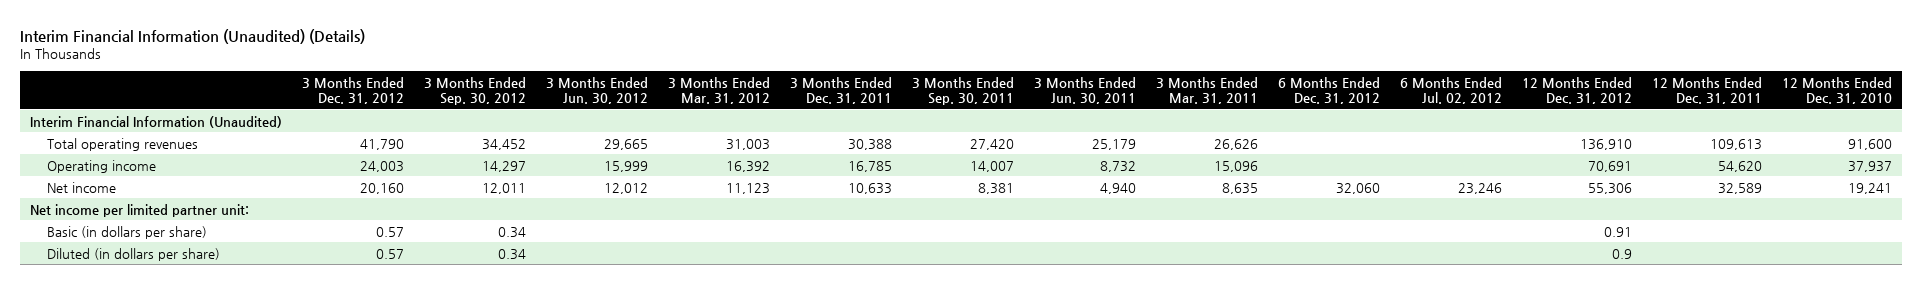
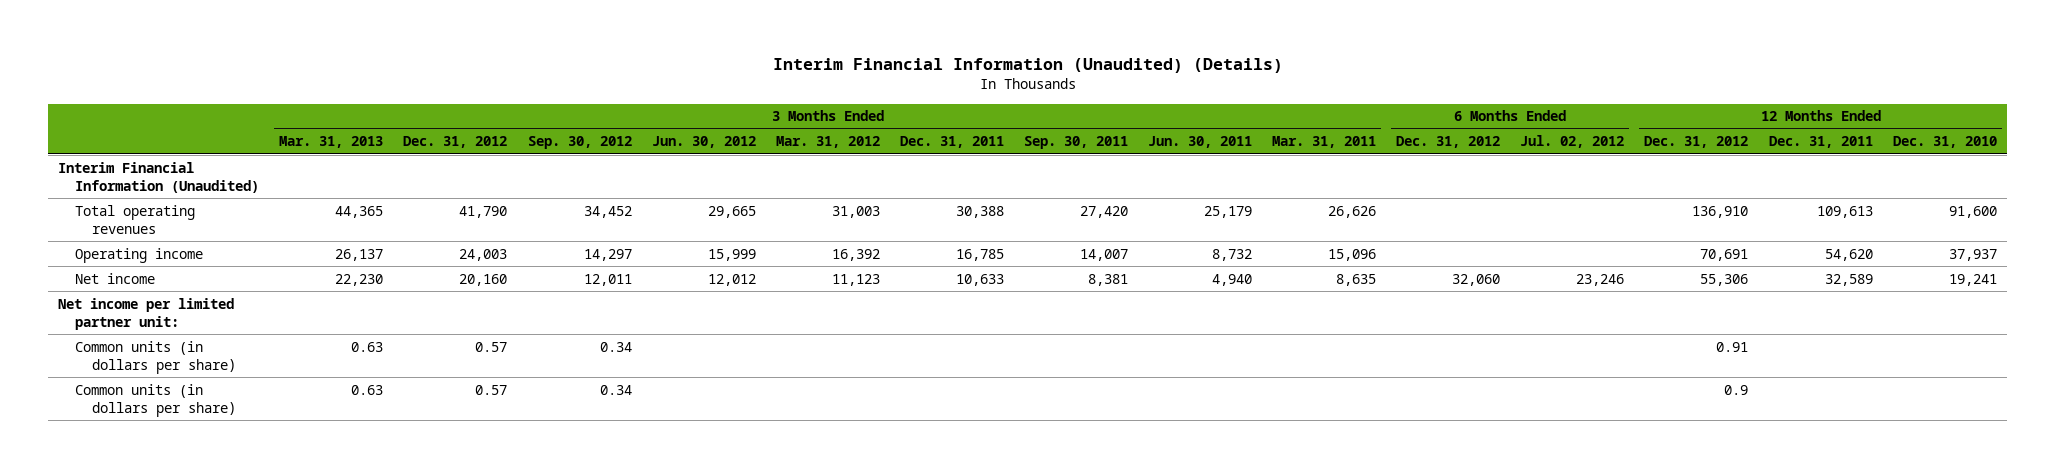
none -> [279,136,384,149] Mar. 31, 2013
[46,225,207,239] Basic (in dollars per share) -> [75,340,237,374] Common units (in dollars per share)
[46,247,220,261] Diluted (in dollars per share) -> [75,383,237,417] Common units (in dollars per share)

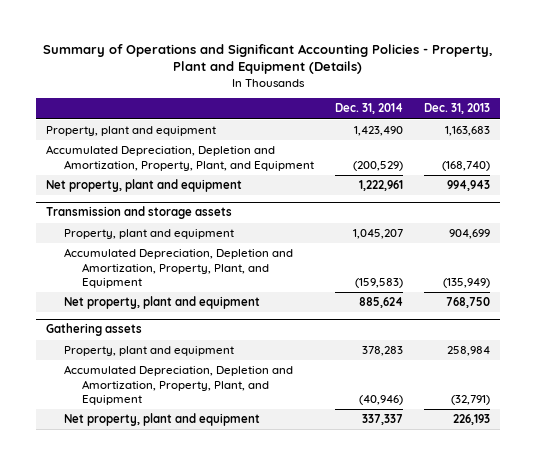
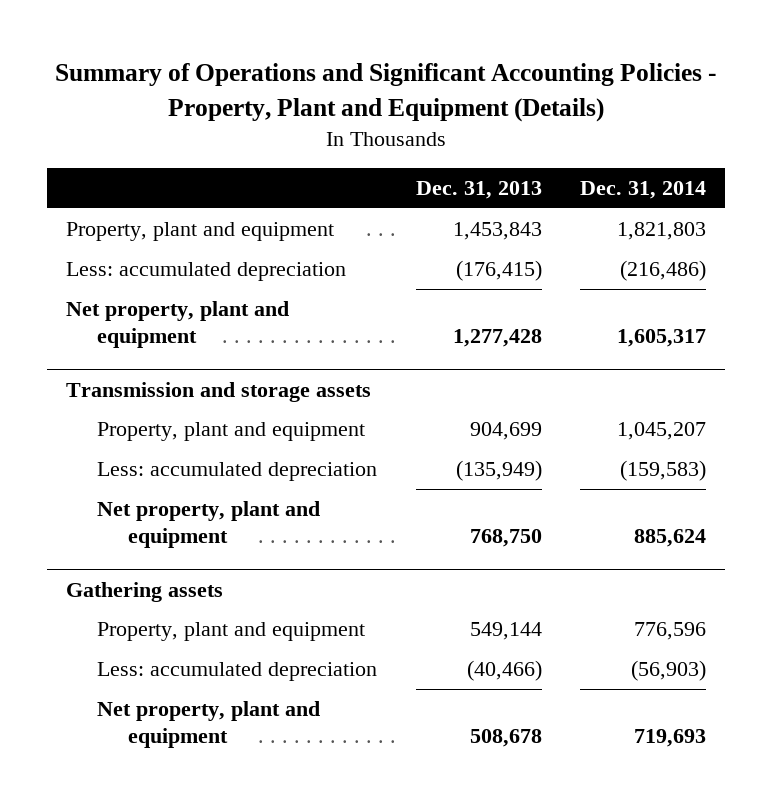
[353,126,403,137] 1,423,490 -> [616,222,706,241] 1,821,803
[444,126,490,137] 1,163,683 -> [452,222,542,241] 1,453,843
[46,145,314,171] Accumulated Depreciation, Depletion and Amortization, Property, Plant, and Equipment -> [66,262,347,282] Less: accumulated depreciation
[352,160,403,171] (200,529) -> [619,260,706,282] (216,486)
[441,160,490,171] (168,740) -> [455,260,542,282] (176,415)
[358,180,403,192] 1,222,961 -> [616,328,706,347] 1,605,317
[446,180,490,192] 994,943 -> [452,328,542,347] 1,277,428
[63,248,293,288] Accumulated Depreciation, Depletion and Amortization, Property, Plant, and Equipment -> [97,462,378,482] Less: accumulated depreciation
[361,346,403,357] 378,283 -> [633,622,706,641] 776,596
[446,346,490,357] 258,984 -> [469,622,542,641] 549,144
[63,365,293,405] Accumulated Depreciation, Depletion and Amortization, Property, Plant, and Equipment -> [97,662,378,682] Less: accumulated depreciation
[358,394,403,405] (40,946) -> [630,660,706,682] (56,903)
[450,394,490,405] (32,791) -> [466,660,542,682] (40,466)
[361,414,403,426] 337,337 -> [633,728,706,747] 719,693
[452,414,490,426] 226,193 -> [469,728,542,747] 508,678

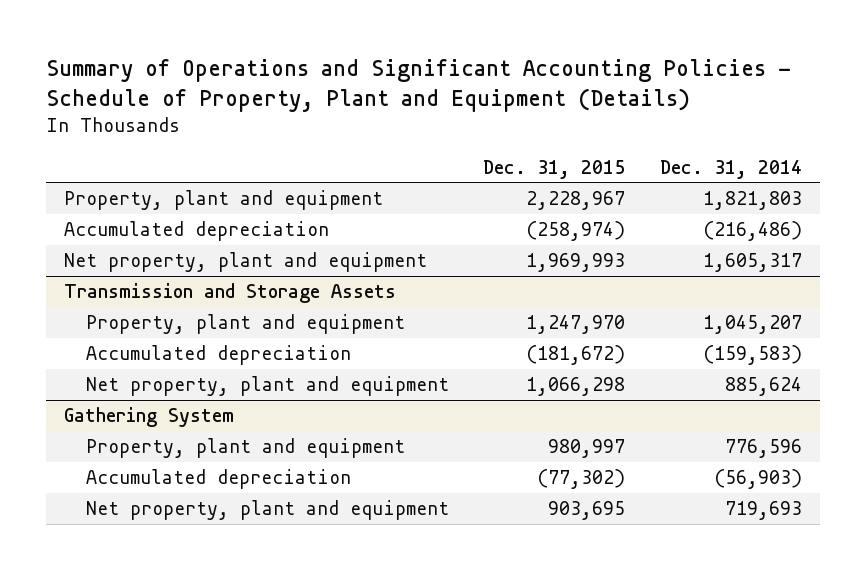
[55,63,717,122] Summary of Operations and Significant Accounting Policies - Property, Plant and Equipment (Details) -> [46,59,792,113] Summary of Operations and Significant Accounting Policies - Schedule of Property, Plant and Equipment (Details)
[415,180,542,199] Dec. 31, 2013 -> none
none -> [483,159,626,179] Dec. 31, 2015
[66,262,347,282] Less: accumulated depreciation -> [63,221,329,242] Accumulated depreciation
[66,381,372,402] Transmission and storage assets -> [63,283,396,304] Transmission and Storage Assets
[97,462,378,482] Less: accumulated depreciation -> [85,345,351,366] Accumulated depreciation
[66,581,224,602] Gathering assets -> [63,407,234,428] Gathering System
[97,662,378,682] Less: accumulated depreciation -> [85,469,351,490] Accumulated depreciation

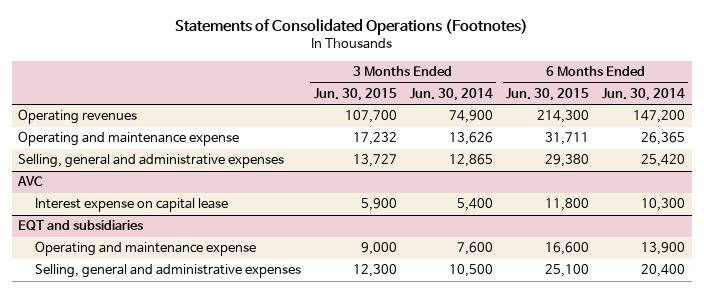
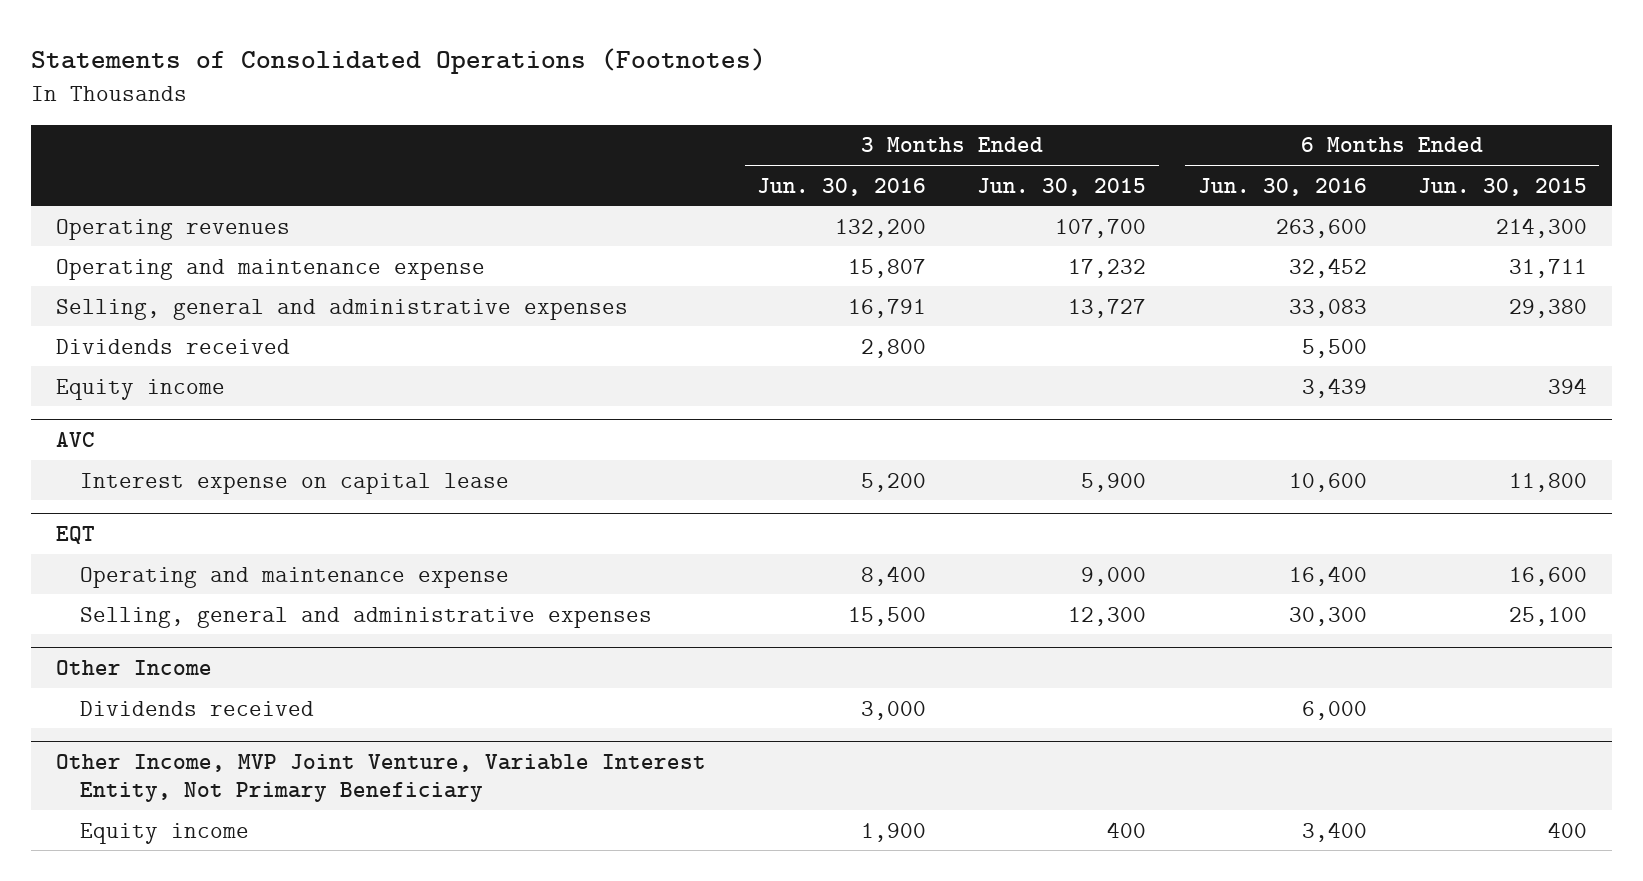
[409,87,493,101] Jun. 30, 2014 -> none
[602,87,686,101] Jun. 30, 2014 -> none
none -> [757,177,927,196] Jun. 30, 2016
none -> [1197,177,1367,196] Jun. 30, 2016
none -> [56,338,291,354] Dividends received
none -> [56,378,226,400] Equity income
[18,220,144,232] EQT and subsidiaries -> [56,526,96,545] EQT
none -> [56,660,213,676] Other Income
none -> [79,700,314,716] Dividends received
none -> [56,754,707,803] Other Income, MVP Joint Venture, Variable Interest Entity, Not Primary Beneficiary
none -> [79,822,249,844] Equity income

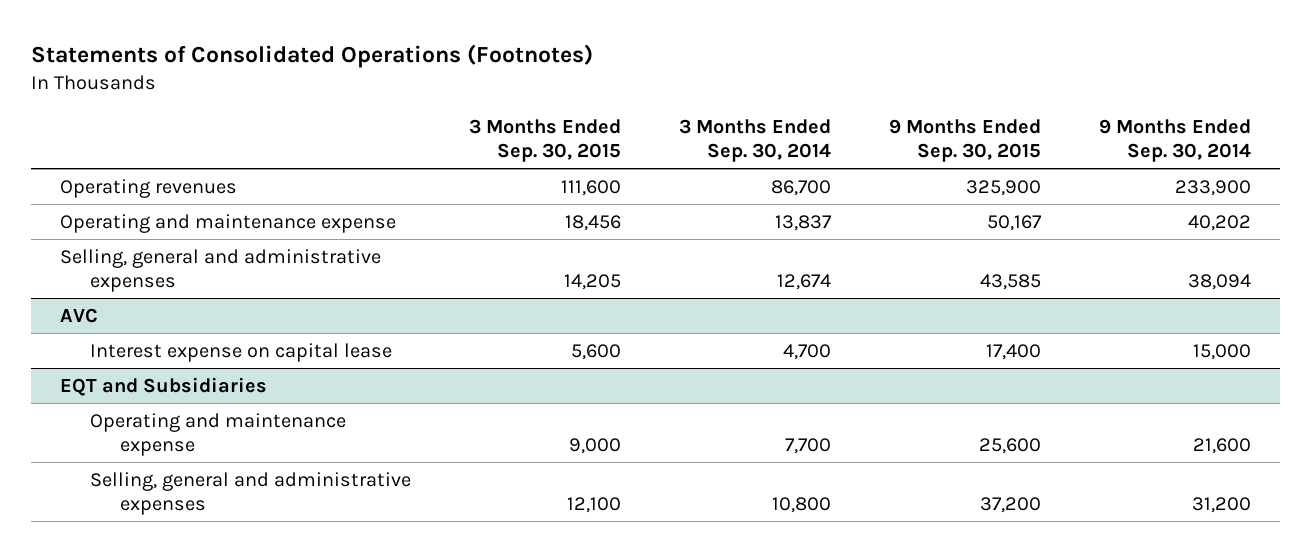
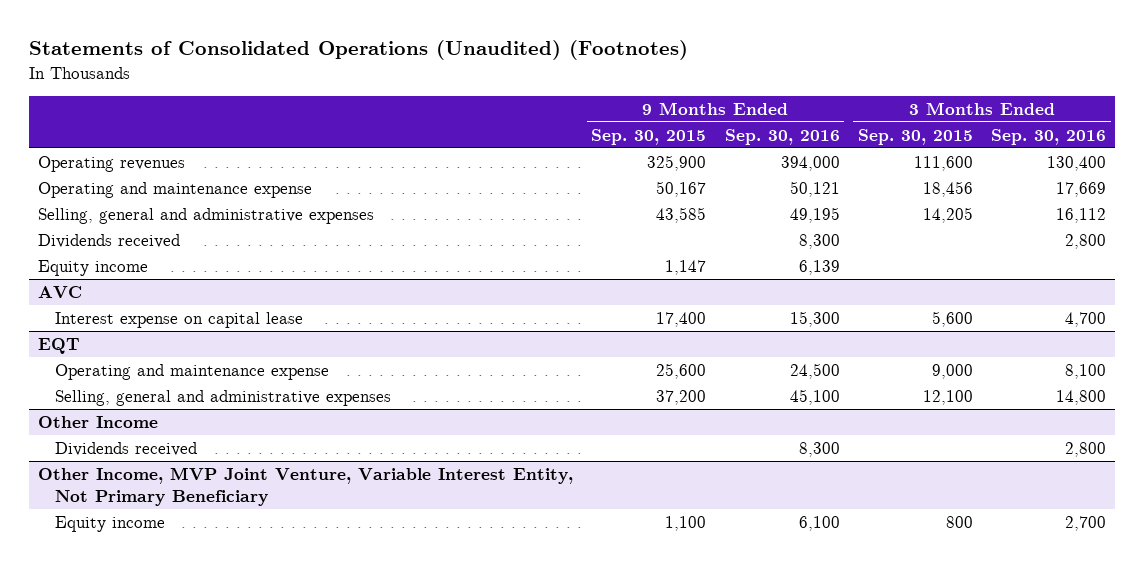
[30,43,593,68] Statements of Consolidated Operations (Footnotes) -> [28,40,688,61] Statements of Consolidated Operations (Unaudited) (Footnotes)
[678,118,831,162] 3 Months Ended Sep. 30, 2014 -> none
[1098,118,1251,162] 9 Months Ended Sep. 30, 2014 -> none
none -> [724,128,840,145] Sep. 30, 2016
none -> [991,128,1107,145] Sep. 30, 2016
none -> [37,233,180,248] Dividends received
none -> [37,259,148,276] Equity income
[59,376,267,396] EQT and Subsidiaries -> [37,337,80,354] EQT
none -> [37,415,158,428] Other Income
none -> [54,441,197,456] Dividends received
none -> [37,466,573,506] Other Income, MVP Joint Venture, Variable Interest Entity, Not Primary Beneficiary
none -> [54,515,165,532] Equity income

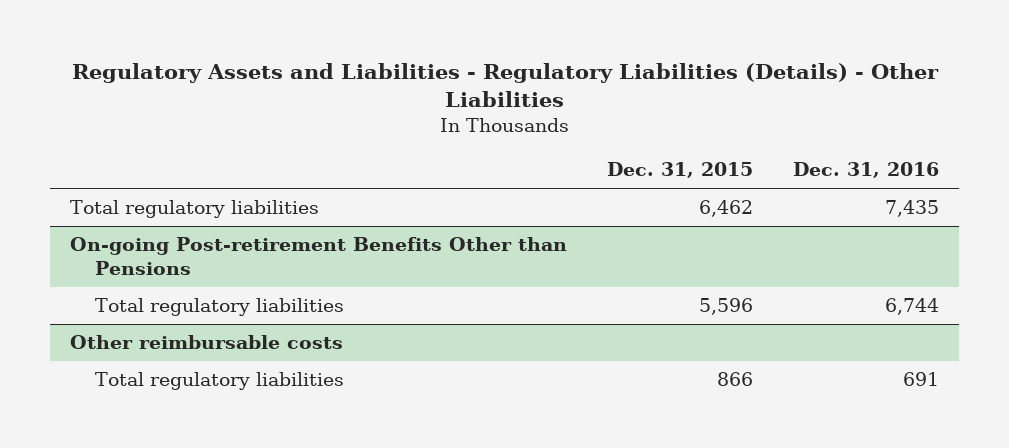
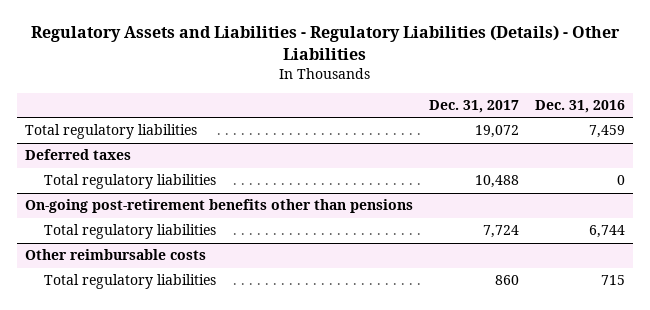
[607,162,754,179] Dec. 31, 2015 -> none
none -> [429,99,520,113] Dec. 31, 2017
[884,200,939,218] 7,435 -> [589,125,626,139] 7,459
none -> [25,149,132,161] Deferred taxes
none -> [44,174,217,190] Total regulatory liabilities
[70,237,568,276] On-going Post-retirement Benefits Other than Pensions -> [25,199,414,214] On-going post-retirement benefits other than pensions
[902,372,939,387] 691 -> [601,275,626,286] 715

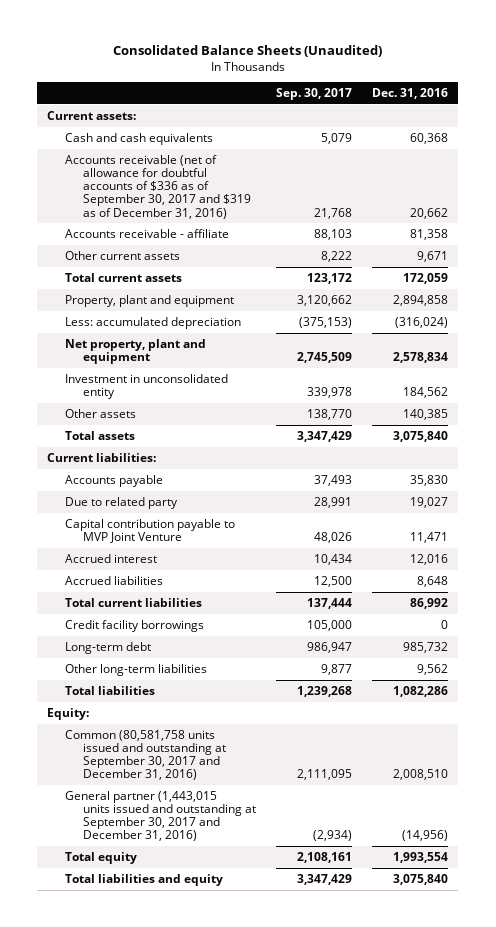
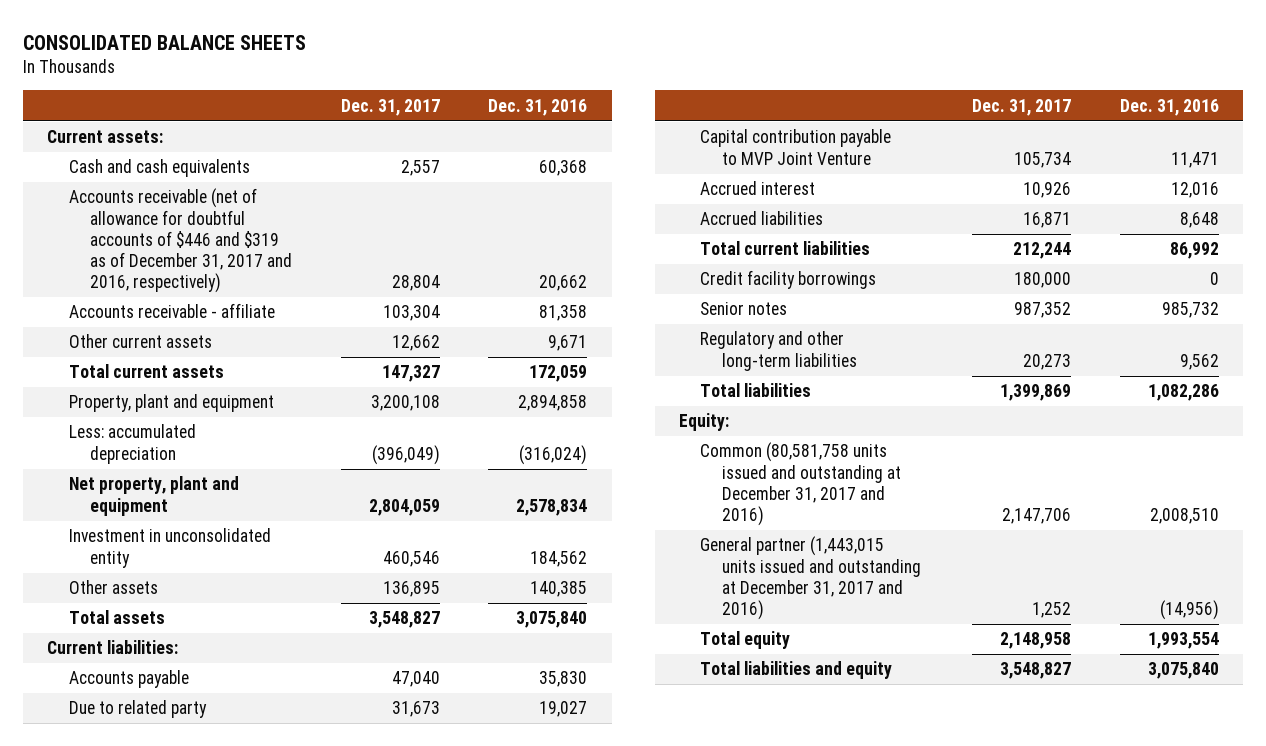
[112,45,382,58] Consolidated Balance Sheets (Unaudited) -> [23,34,307,50] CONSOLIDATED BALANCE SHEETS
[276,87,353,100] Sep. 30, 2017 -> none
none -> [340,98,440,116] Dec. 31, 2017
[65,154,252,219] Accounts receivable (net of allowance for doubtful accounts of $336 as of September 30, 2017 and $319 as of December 31, 2016) -> [68,188,292,294] Accounts receivable (net of allowance for doubtful accounts of $446 and $319 as of December 31, 2017 and 2016, respectively)
[65,641,152,654] Long-term debt -> [700,302,788,316] Senior notes
[65,663,208,676] Other long-term liabilities -> [700,331,857,371] Regulatory and other long-term liabilities
[65,729,227,781] Common (80,581,758 units issued and outstanding at September 30, 2017 and December 31, 2016) -> [700,442,901,527] Common (80,581,758 units issued and outstanding at December 31, 2017 and 2016)
[65,790,257,842] General partner (1,443,015 units issued and outstanding at September 30, 2017 and December 31, 2016) -> [700,536,921,621] General partner (1,443,015 units issued and outstanding at December 31, 2017 and 2016)

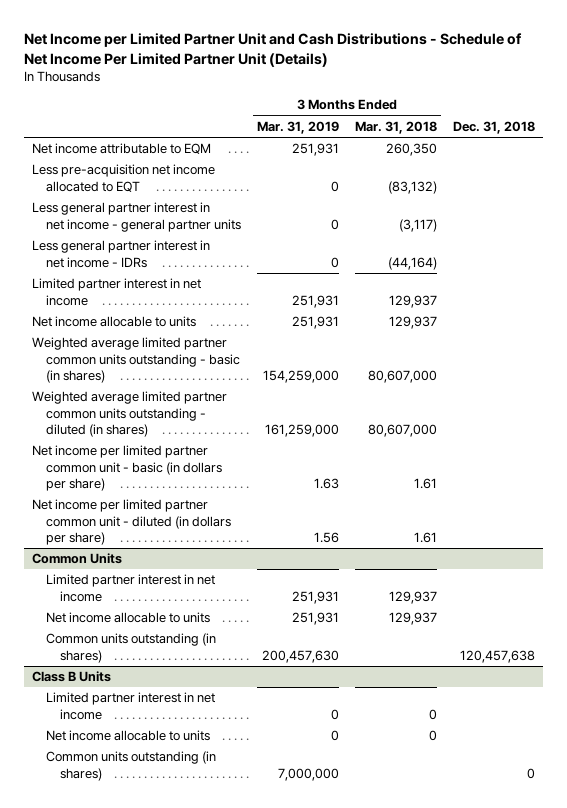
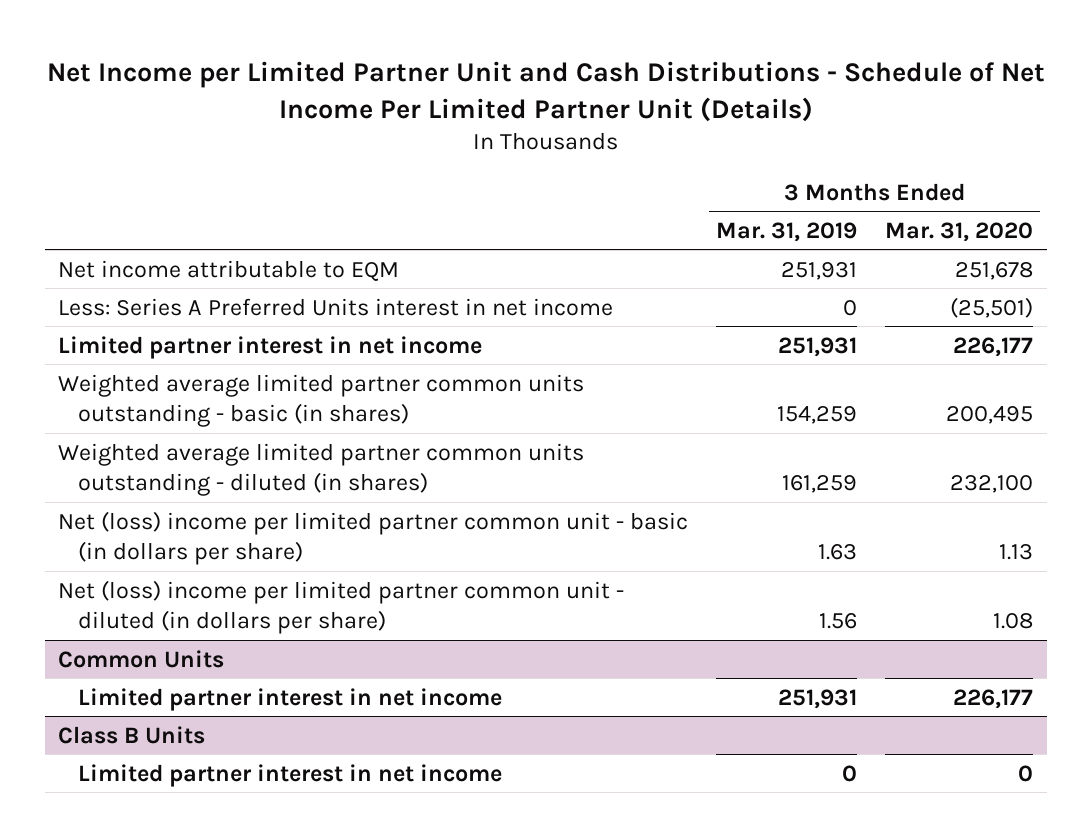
[354,120,437,134] Mar. 31, 2018 -> none
[452,120,535,134] Dec. 31, 2018 -> none
none -> [885,221,1034,242] Mar. 31, 2020
[32,164,216,192] Less pre-acquisition net income allocated to EQT -> none
[32,240,211,268] Less general partner interest in net income - IDRs -> none
[32,202,242,232] Less general partner interest in net income - general partner units -> [58,297,614,316] Less: Series A Preferred Units interest in net income
[32,316,197,328] Net income allocable to units -> none
[263,370,340,384] 154,259,000 -> [777,406,858,425] 154,259
[265,424,340,438] 161,259,000 -> [782,475,858,494] 161,259
[32,445,223,492] Net income per limited partner common unit - basic (in dollars per share) -> [58,510,689,566] Net (loss) income per limited partner common unit - basic (in dollars per share)
[32,499,232,546] Net income per limited partner common unit - diluted (in dollars per share) -> [58,579,625,635] Net (loss) income per limited partner common unit - diluted (in dollars per share)
[46,612,211,624] Net income allocable to units -> none
[46,633,217,663] Common units outstanding (in shares) -> none
[46,730,211,742] Net income allocable to units -> none
[46,751,217,781] Common units outstanding (in shares) -> none

